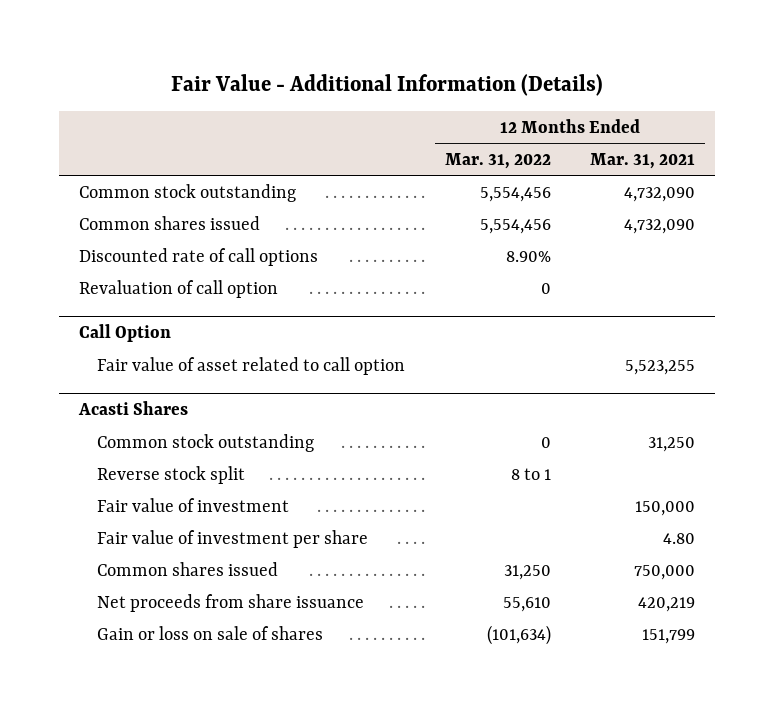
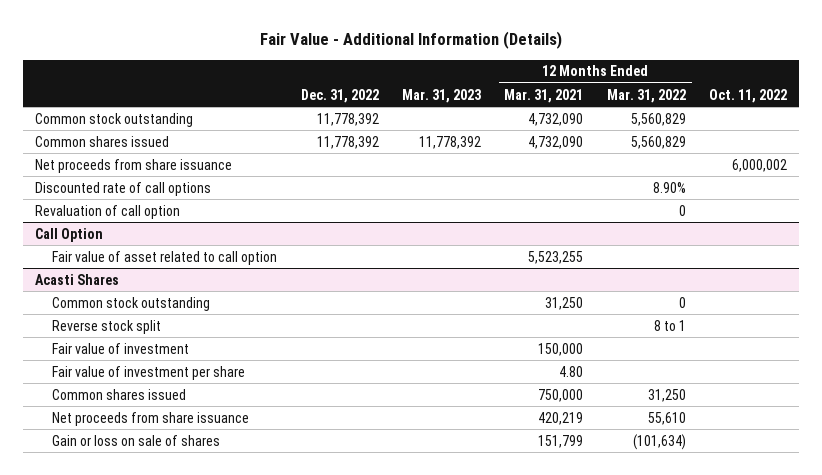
none -> [300,88,379,103] Dec. 31, 2022
none -> [402,88,482,103] Mar. 31, 2023
none -> [709,88,788,103] Oct. 11, 2022
[479,186,551,202] 5,554,456 -> [630,112,686,126] 5,560,829
[479,218,551,234] 5,554,456 -> [630,135,686,149] 5,560,829
none -> [35,158,233,173] Net proceeds from share issuance

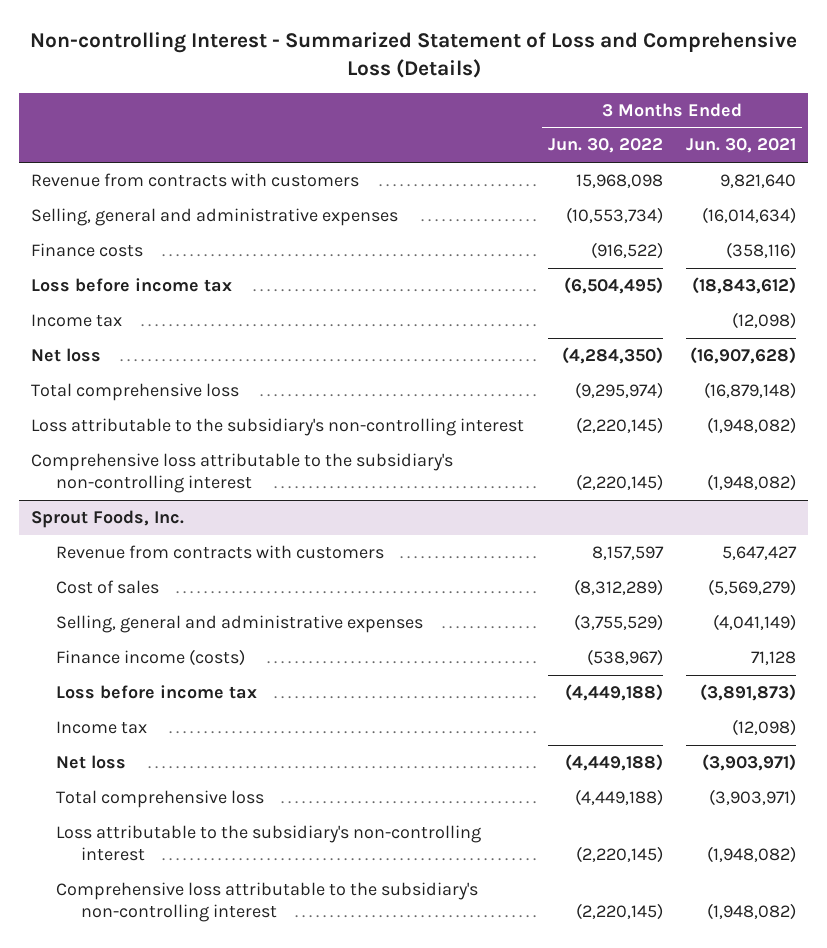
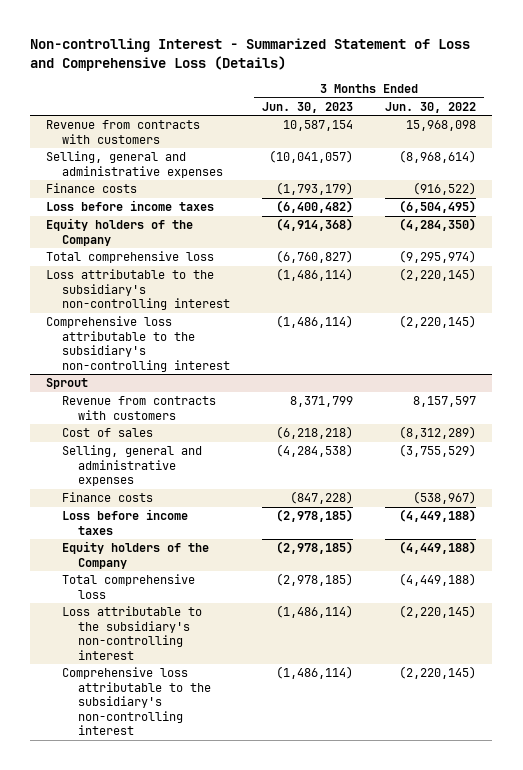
[686,138,797,154] Jun. 30, 2021 -> none
none -> [262,101,354,113] Jun. 30, 2023
[565,206,663,224] (10,553,734) -> [399,150,477,164] (8,968,614)
[30,313,122,327] Income tax -> none
[30,277,232,292] Loss before income tax -> [46,200,215,212] Loss before income taxes
[30,347,101,362] Net loss -> [46,218,194,246] Equity holders of the Company
[30,509,184,528] Sprout Foods, Inc. -> [46,378,89,390] Sprout
[55,720,147,734] Income tax -> none
[55,648,245,666] Finance income (costs) -> [62,492,154,503] Finance costs
[55,684,257,699] Loss before income tax -> [62,509,189,535] Loss before income taxes
[55,754,126,769] Net loss -> [62,541,210,569] Equity holders of the Company

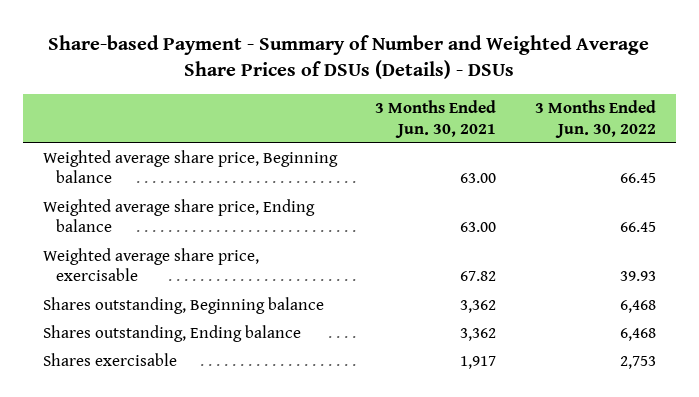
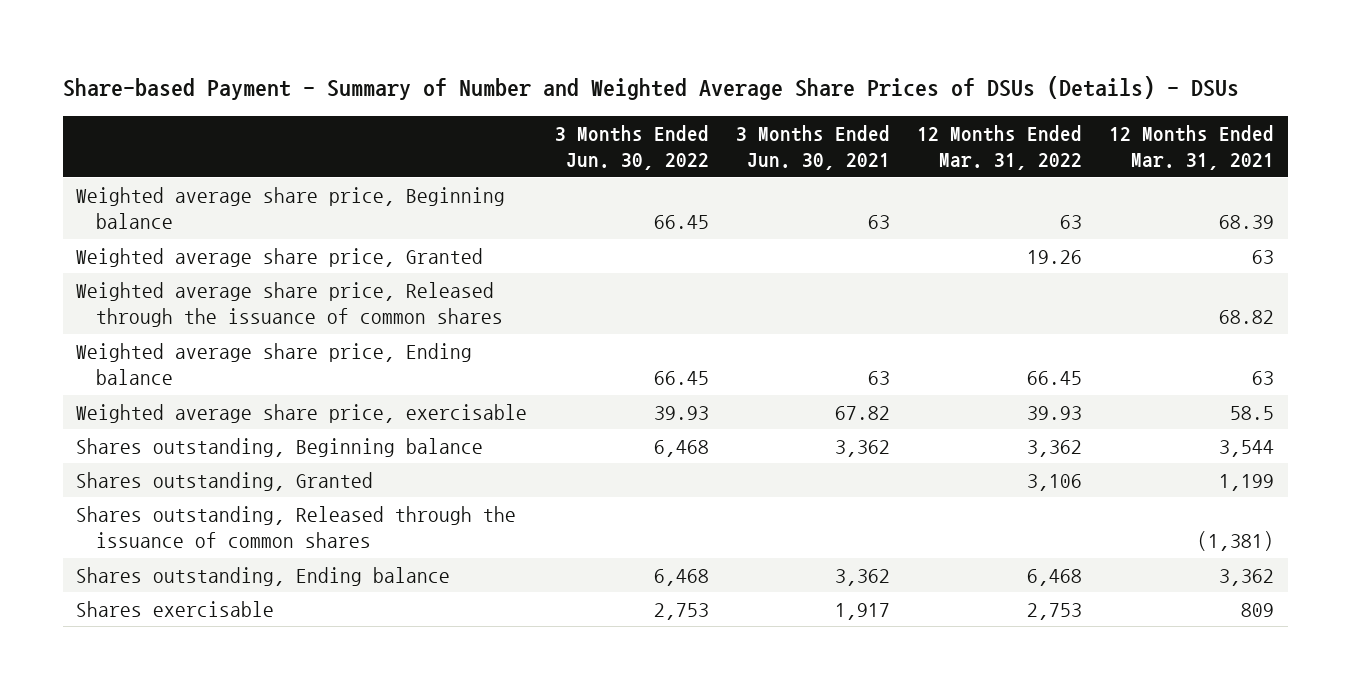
none -> [917,124,1083,171] 12 Months Ended Mar. 31, 2022
none -> [1109,124,1275,171] 12 Months Ended Mar. 31, 2021
[460,172,497,183] 63.00 -> [867,215,890,230] 63
none -> [76,247,484,267] Weighted average share price, Granted
none -> [76,281,503,328] Weighted average share price, Released through the issuance of common shares
[460,221,497,232] 63.00 -> [867,371,890,386] 63
none -> [76,471,374,491] Shares outstanding, Granted
none -> [76,505,517,549] Shares outstanding, Released through the issuance of common shares

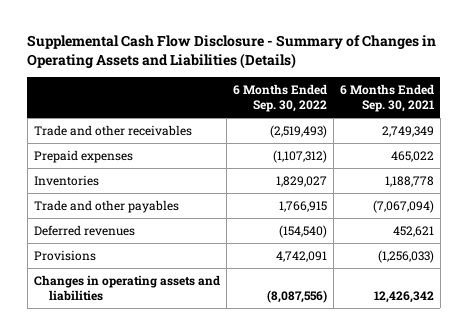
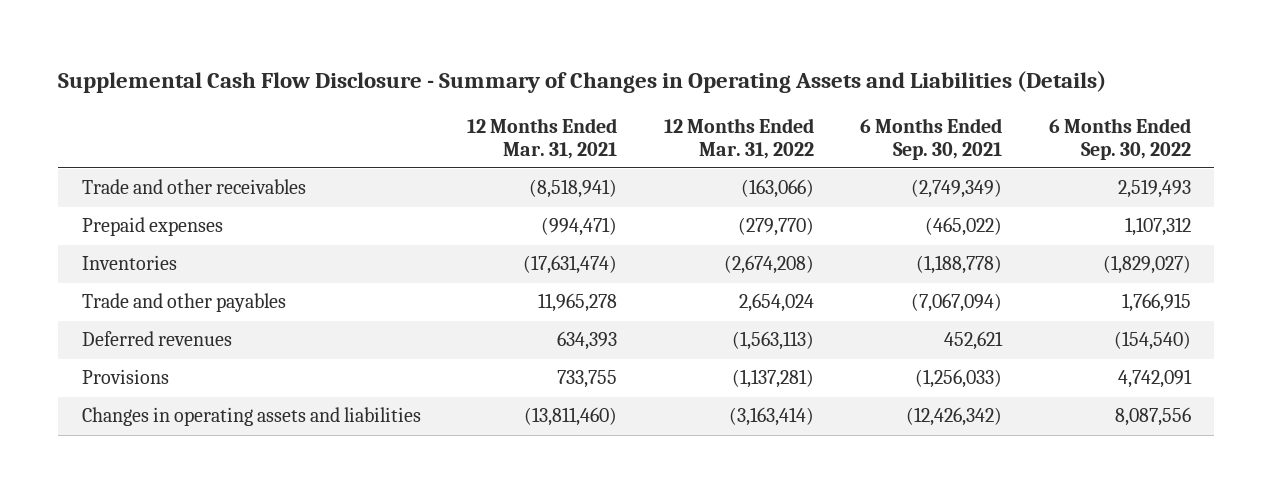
none -> [467,118,618,159] 12 Months Ended Mar. 31, 2021
none -> [663,118,814,159] 12 Months Ended Mar. 31, 2022
[269,124,327,138] (2,519,493) -> [1118,179,1192,199] 2,519,493
[381,125,434,137] 2,749,349 -> [911,179,1003,199] (2,749,349)
[272,149,327,163] (1,107,312) -> [1125,217,1192,237] 1,107,312
[390,150,434,162] 465,022 -> [925,217,1003,237] (465,022)
[275,175,327,187] 1,829,027 -> [1103,255,1192,275] (1,829,027)
[384,175,434,187] 1,188,778 -> [916,255,1003,275] (1,188,778)
[266,289,327,303] (8,087,556) -> [1115,407,1192,427] 8,087,556
[373,290,434,303] 12,426,342 -> [906,407,1003,427] (12,426,342)

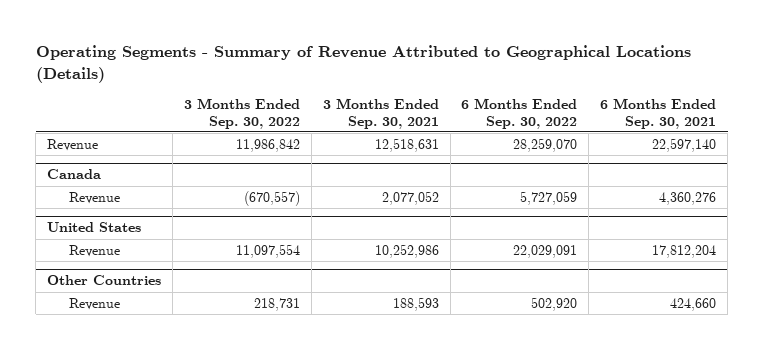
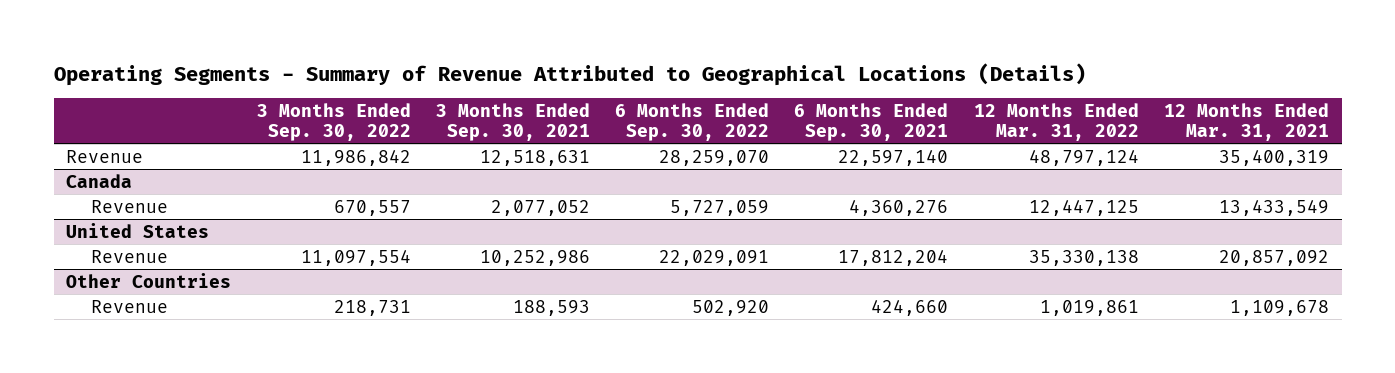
none -> [973,102,1139,141] 12 Months Ended Mar. 31, 2022
none -> [1164,102,1330,141] 12 Months Ended Mar. 31, 2021
[243,190,300,206] (670,557) -> [333,199,411,216] 670,557

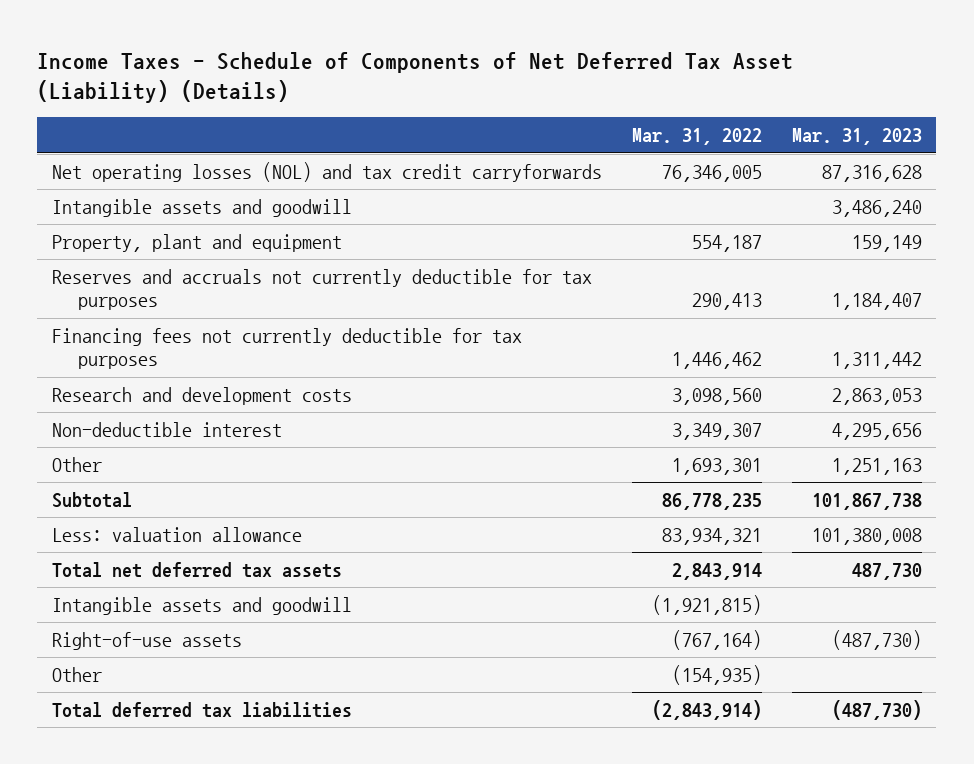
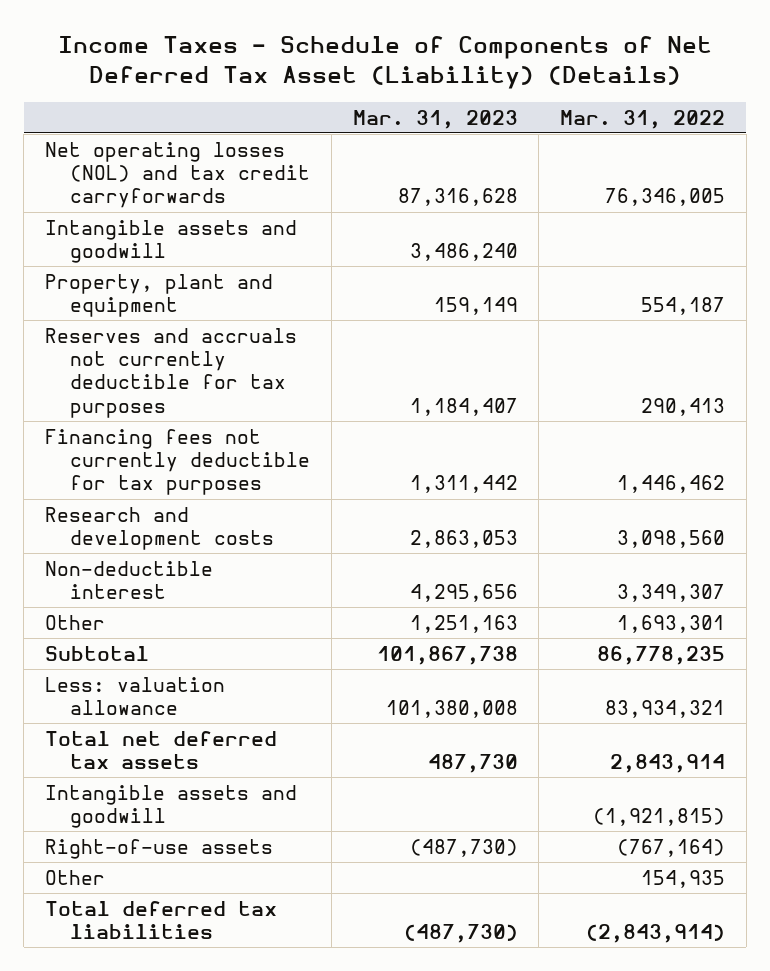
[671,664,762,685] (154,935) -> [641,869,726,888] 154,935

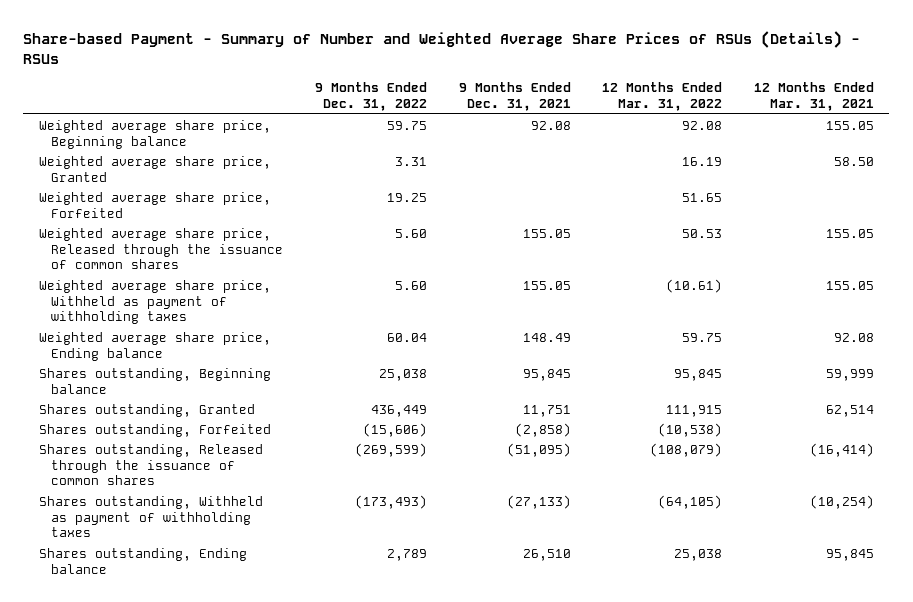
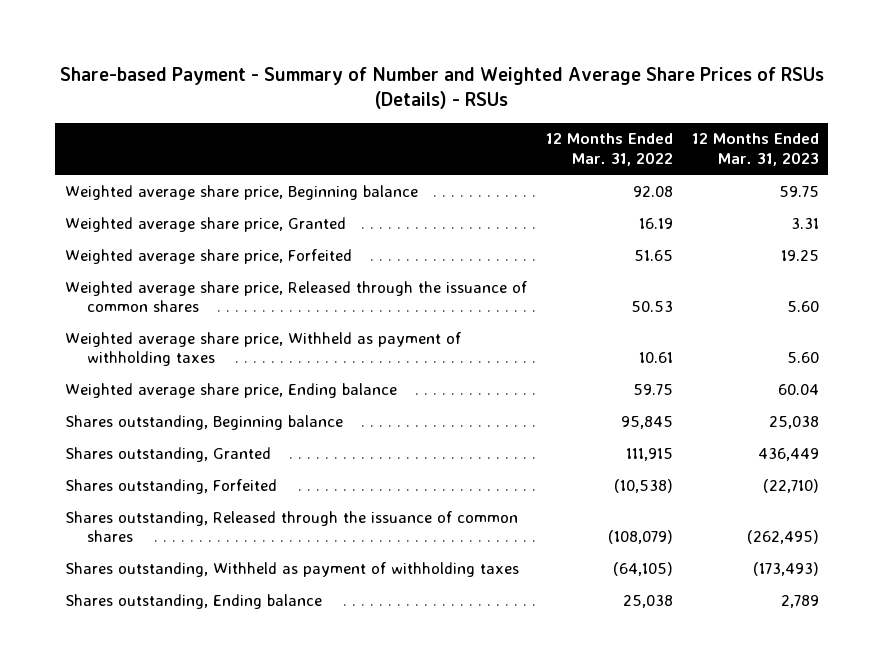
[314,82,427,112] 9 Months Ended Dec. 31, 2022 -> none
[458,82,571,112] 9 Months Ended Dec. 31, 2021 -> none
[753,82,874,112] 12 Months Ended Mar. 31, 2021 -> none
none -> [691,133,819,166] 12 Months Ended Mar. 31, 2023
[666,278,723,293] (10.61) -> [638,351,673,363] 10.61

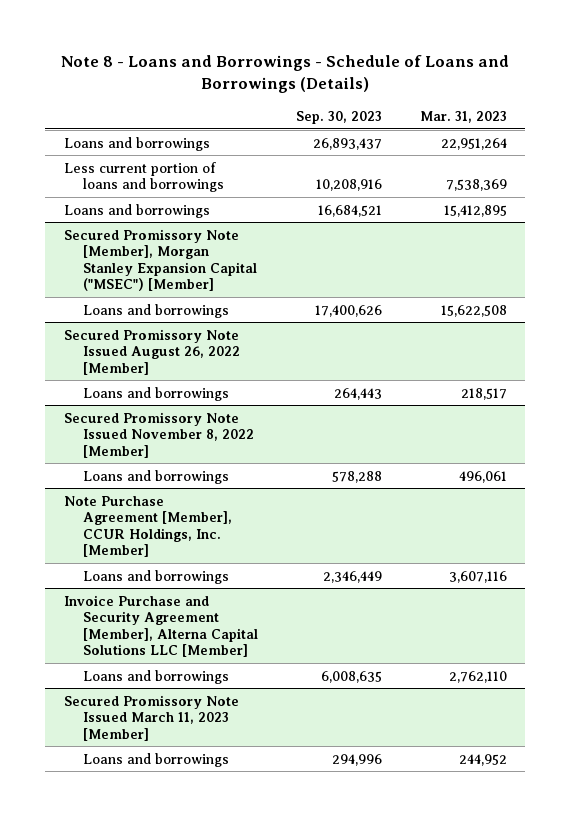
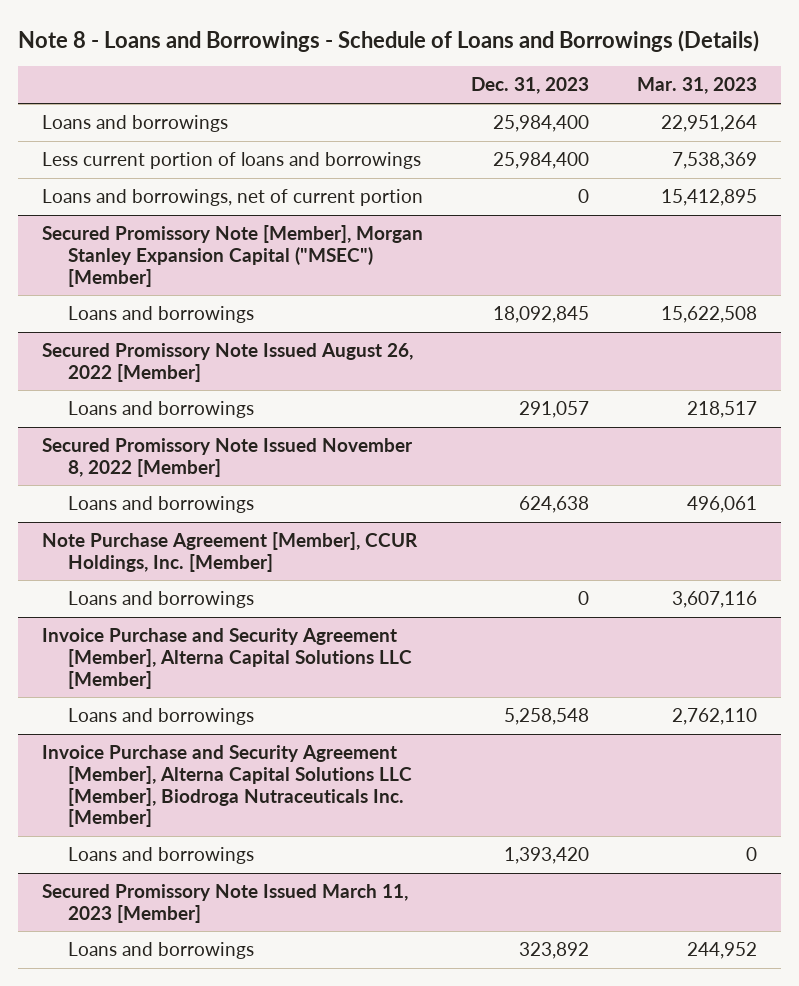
[296,110,383,124] Sep. 30, 2023 -> none
none -> [471,77,590,95] Dec. 31, 2023
[63,203,210,218] Loans and borrowings -> [42,189,424,207] Loans and borrowings, net of current portion
none -> [42,745,413,828] Invoice Purchase and Security Agreement [Member], Alterna Capital Solutions LLC [Member], Biodroga Nutraceuticals Inc. [Member]
none -> [68,847,255,865] Loans and borrowings

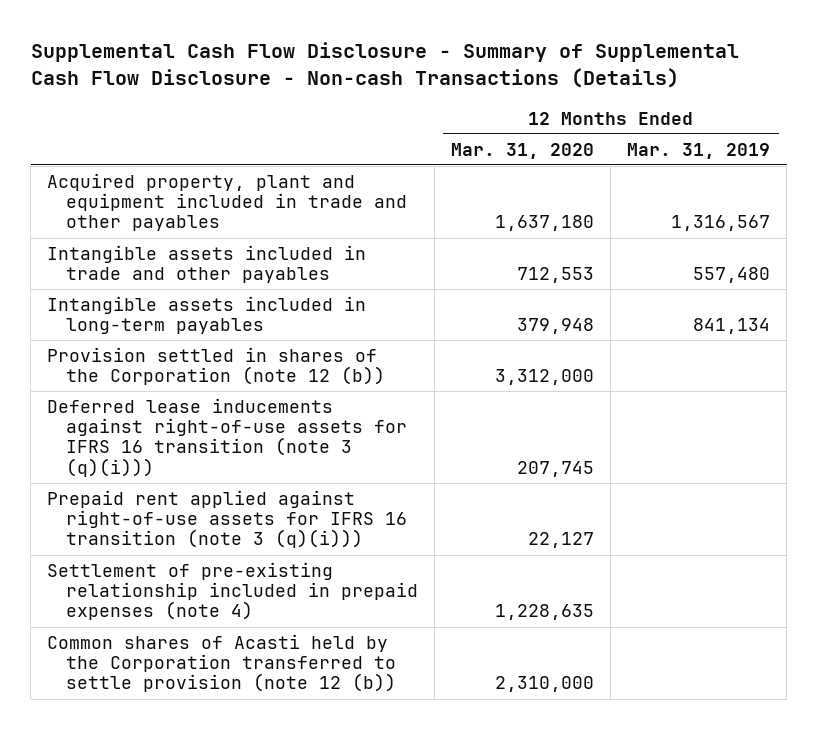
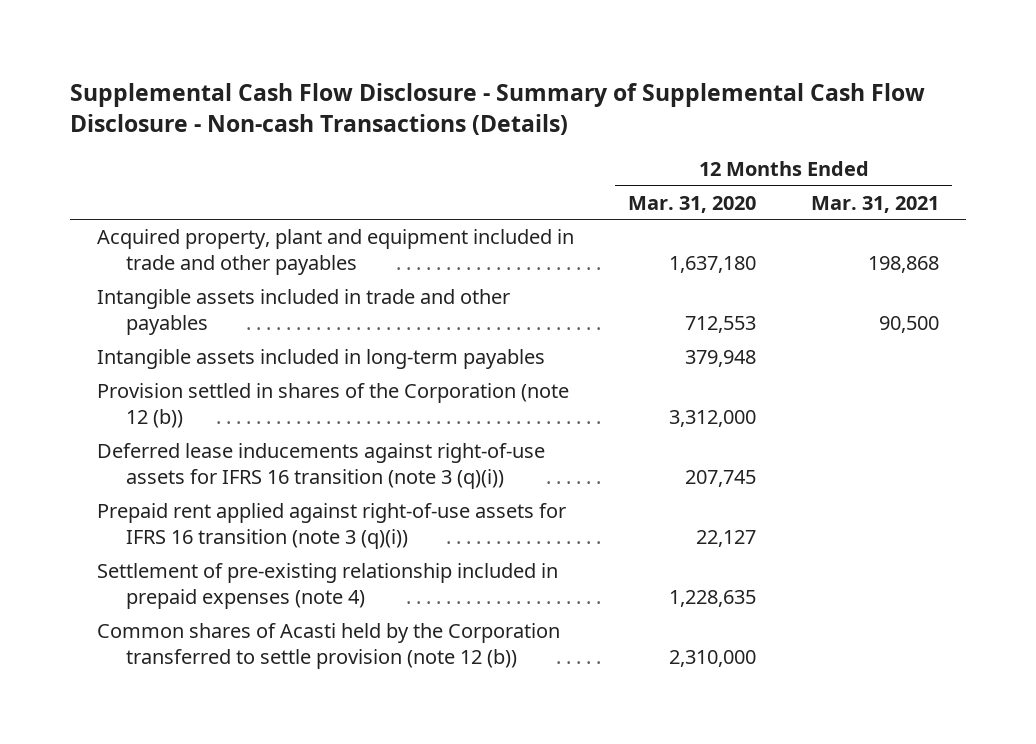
[627,142,771,159] Mar. 31, 2019 -> none
none -> [810,195,939,213] Mar. 31, 2021
[47,397,408,477] Deferred lease inducements against right-of-use assets for IFRS 16 transition (note 3 (q)(i))) -> [96,443,545,489] Deferred lease inducements against right-of-use assets for IFRS 16 transition (note 3 (q)(i))
[47,489,408,549] Prepaid rent applied against right-of-use assets for IFRS 16 transition (note 3 (q)(i))) -> [96,503,566,549] Prepaid rent applied against right-of-use assets for IFRS 16 transition (note 3 (q)(i))

